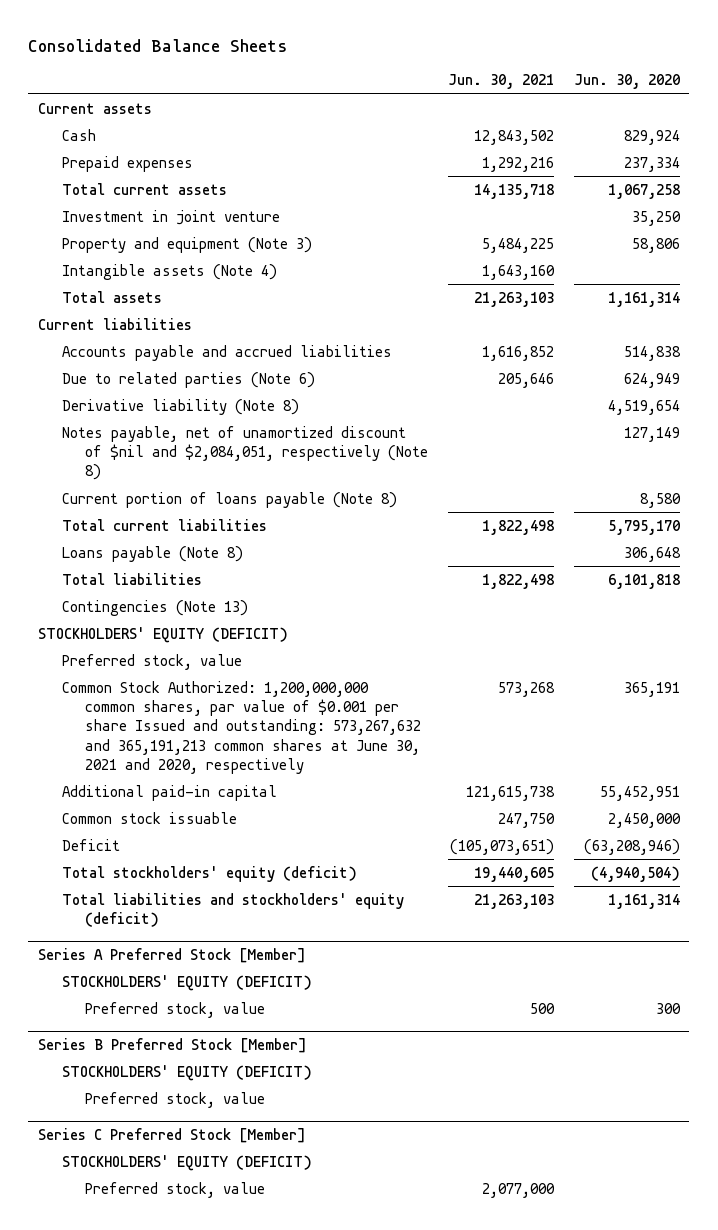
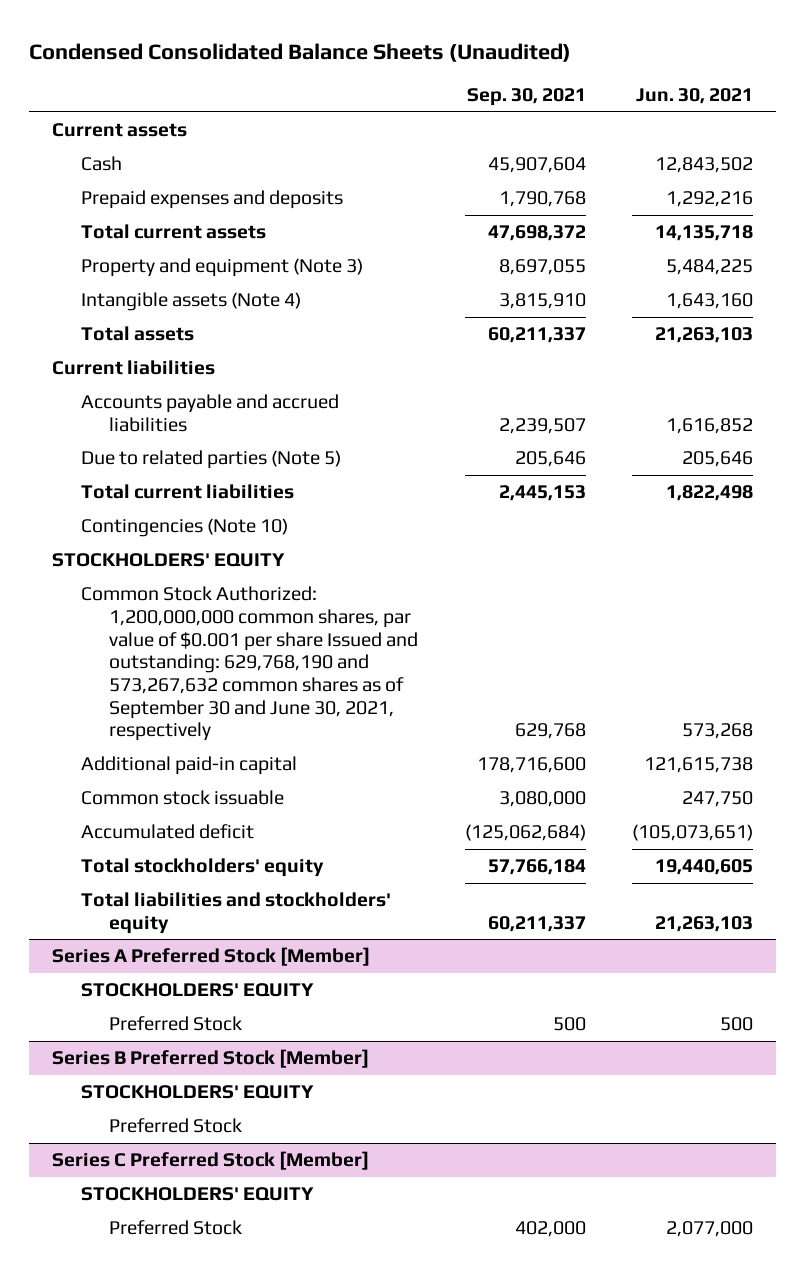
[28,38,288,52] Consolidated Balance Sheets -> [28,42,571,62] Condensed Consolidated Balance Sheets (Unaudited)
[573,74,680,90] Jun. 30, 2020 -> none
none -> [466,88,586,107] Sep. 30, 2021
[61,155,193,172] Prepaid expenses -> [80,190,343,210] Prepaid expenses and deposits
[61,209,280,225] Investment in joint venture -> none
[61,398,299,415] Derivative liability (Note 8) -> none
[61,425,429,481] Notes payable, net of unamortized discount of $nil and $2,084,051, respectively (Note 8) -> none
[61,491,397,508] Current portion of loans payable (Note 8) -> none
[61,371,315,388] Due to related parties (Note 6) -> [80,450,341,470] Due to related parties (Note 5)
[61,545,243,562] Loans payable (Note 8) -> none
[61,572,202,585] Total liabilities -> none
[61,653,242,670] Preferred stock, value -> none
[61,599,248,616] Contingencies (Note 13) -> [80,518,288,538] Contingencies (Note 10)
[38,626,289,643] STOCKHOLDERS' EQUITY (DEFICIT) -> [52,553,286,568] STOCKHOLDERS' EQUITY
[61,680,422,775] Common Stock Authorized: 1,200,000,000 common shares, par value of $0.001 per share Issued and outstanding: 573,267,632 and 365,191,213 common shares at June 30, 2021 and 2020, respectively -> [80,586,419,742] Common Stock Authorized: 1,200,000,000 common shares, par value of $0.001 per share Issued and outstanding: 629,768,190 and 573,267,632 common shares as of September 30 and June 30, 2021, respectively
[61,838,120,851] Deficit -> [80,824,254,840] Accumulated deficit
[61,865,357,882] Total stockholders' equity (deficit) -> [80,858,324,878] Total stockholders' equity
[61,892,404,927] Total liabilities and stockholders' equity (deficit) -> [80,892,391,934] Total liabilities and stockholders' equity
[61,974,312,991] STOCKHOLDERS' EQUITY (DEFICIT) -> [80,983,314,998] STOCKHOLDERS' EQUITY
[85,1001,266,1018] Preferred stock, value -> [109,1016,243,1032] Preferred Stock
[61,1064,312,1081] STOCKHOLDERS' EQUITY (DEFICIT) -> [80,1085,314,1100] STOCKHOLDERS' EQUITY
[85,1091,266,1108] Preferred stock, value -> [109,1118,243,1134] Preferred Stock
[61,1154,312,1171] STOCKHOLDERS' EQUITY (DEFICIT) -> [80,1187,314,1202] STOCKHOLDERS' EQUITY
[85,1181,266,1198] Preferred stock, value -> [109,1220,243,1236] Preferred Stock

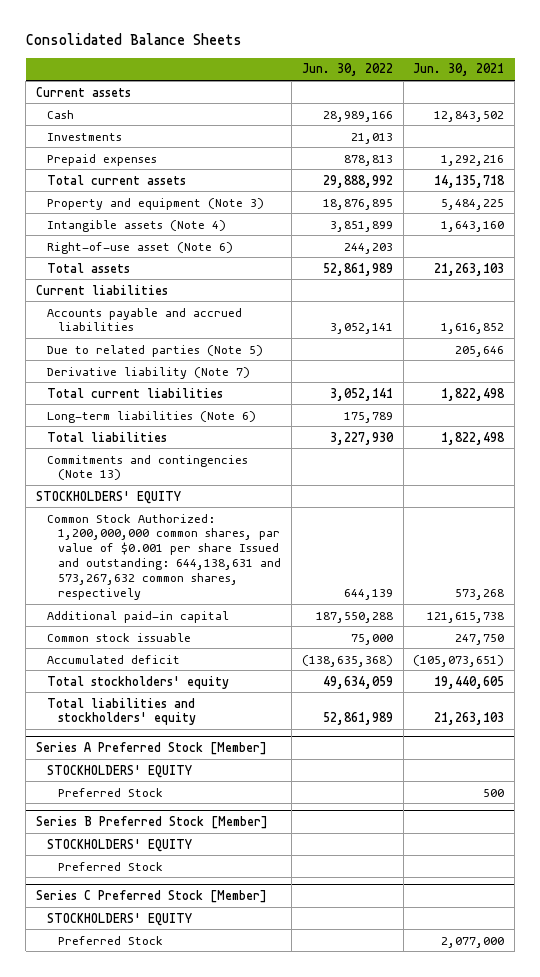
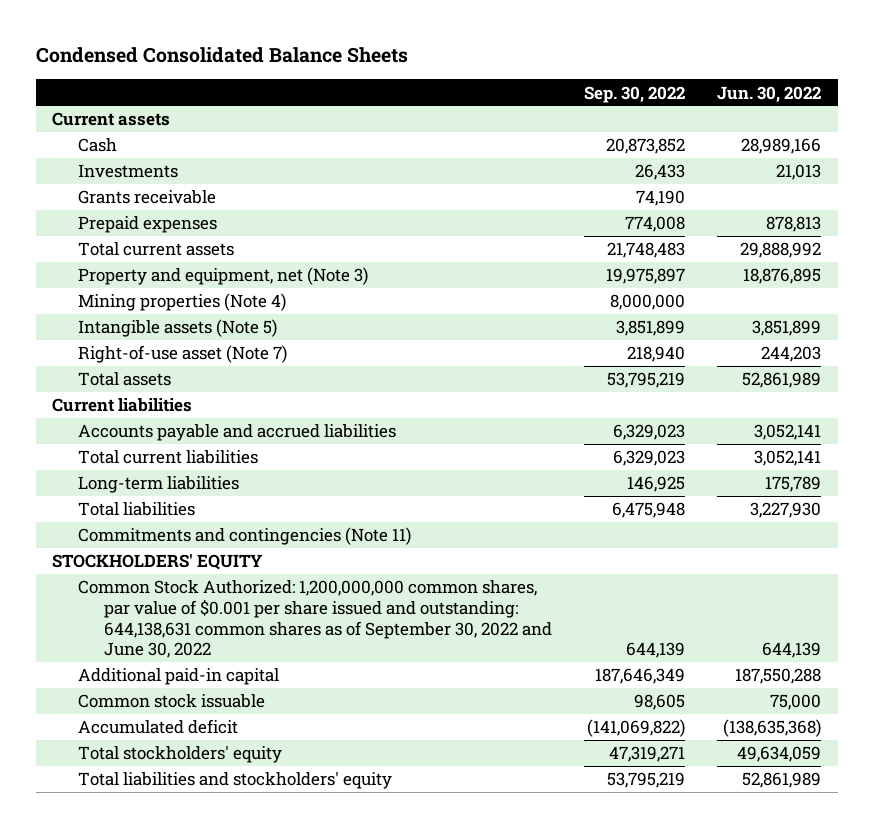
[25,33,242,46] Consolidated Balance Sheets -> [35,47,408,64] Condensed Consolidated Balance Sheets
[413,63,505,77] Jun. 30, 2021 -> none
none -> [584,85,686,103] Sep. 30, 2022
none -> [77,190,216,205] Grants receivable
[47,197,265,210] Property and equipment (Note 3) -> [77,267,368,286] Property and equipment, net (Note 3)
none -> [77,293,286,312] Mining properties (Note 4)
[47,219,227,232] Intangible assets (Note 4) -> [77,319,277,338] Intangible assets (Note 5)
[47,241,234,254] Right-of-use asset (Note 6) -> [77,345,287,364] Right-of-use asset (Note 7)
[47,344,264,357] Due to related parties (Note 5) -> none
[47,366,251,379] Derivative liability (Note 7) -> none
[47,410,257,423] Long-term liabilities (Note 6) -> [77,476,239,494] Long-term liabilities
[47,454,249,481] Commitments and contingencies (Note 13) -> [77,527,411,546] Commitments and contingencies (Note 11)
[47,513,282,600] Common Stock Authorized: 1,200,000,000 common shares, par value of $0.001 per share Issued and outstanding: 644,138,631 and 573,267,632 common shares, respectively -> [77,580,552,659] Common Stock Authorized: 1,200,000,000 common shares, par value of $0.001 per share issued and outstanding: 644,138,631 common shares as of September 30, 2022 and June 30, 2022
[35,741,267,755] Series A Preferred Stock [Member] -> none
[47,764,193,778] STOCKHOLDERS' EQUITY -> none
[58,787,164,797] Preferred Stock -> none
[35,815,268,829] Series B Preferred Stock [Member] -> none
[47,838,193,852] STOCKHOLDERS' EQUITY -> none
[58,861,164,871] Preferred Stock -> none
[35,889,267,903] Series C Preferred Stock [Member] -> none
[47,912,193,926] STOCKHOLDERS' EQUITY -> none
[58,935,164,945] Preferred Stock -> none

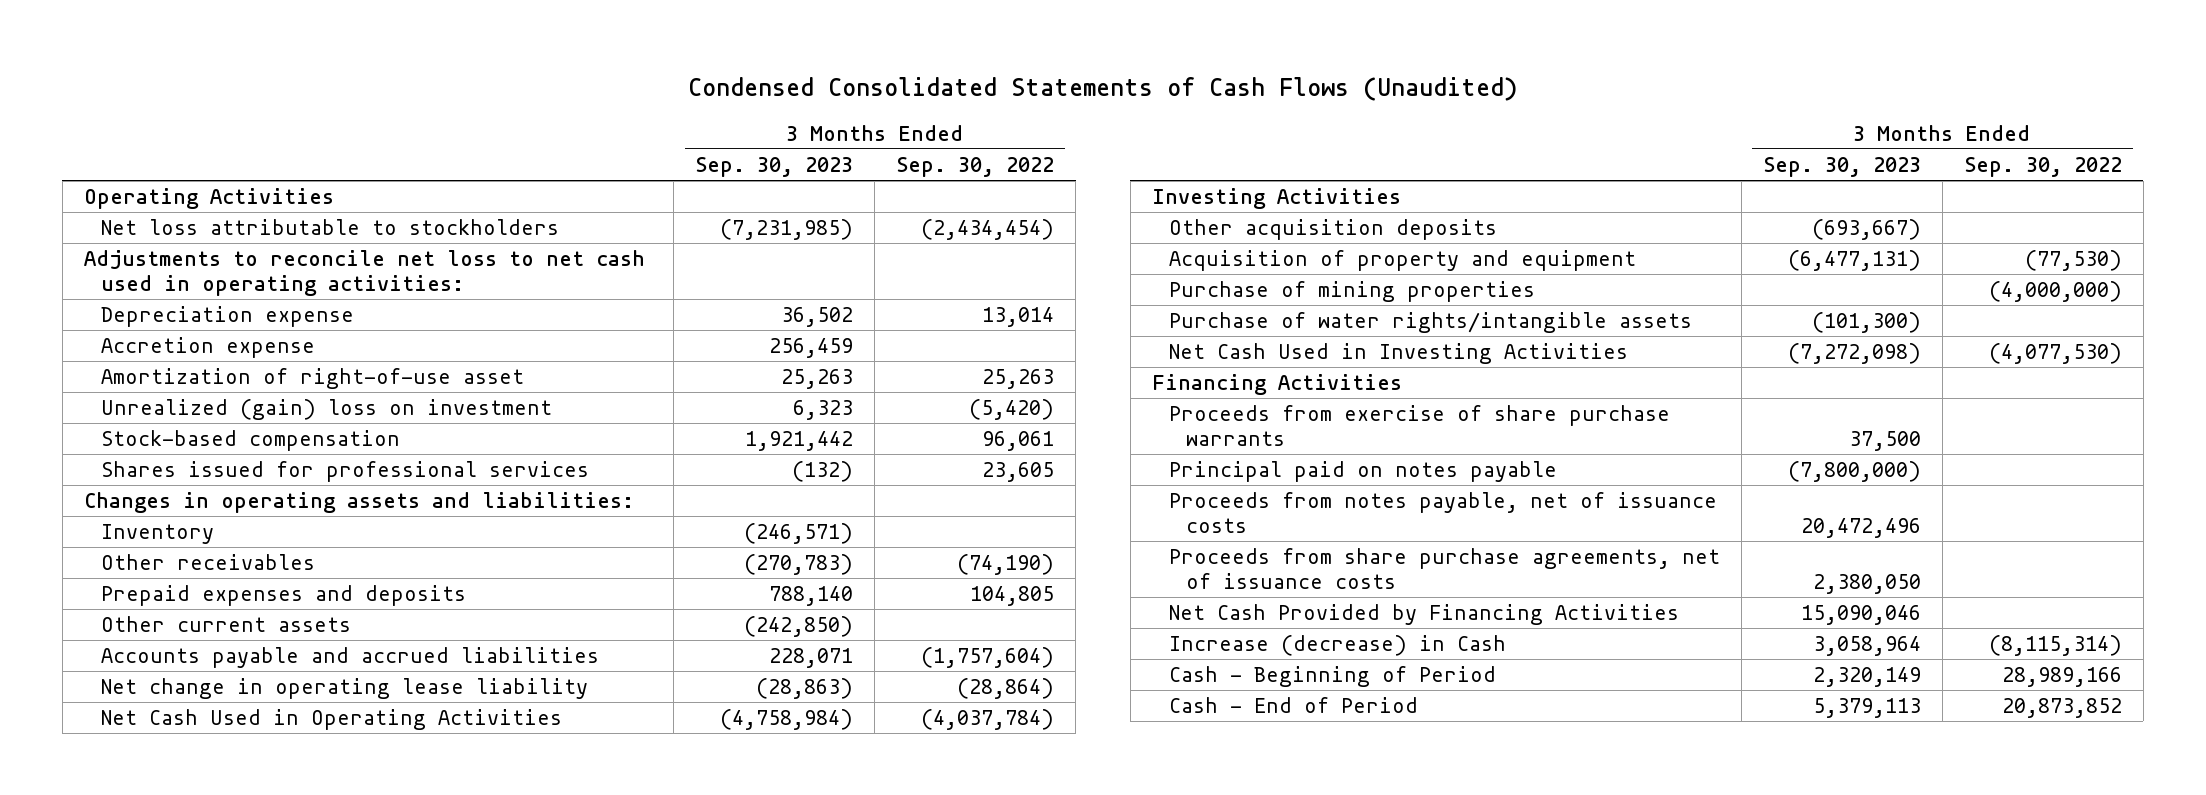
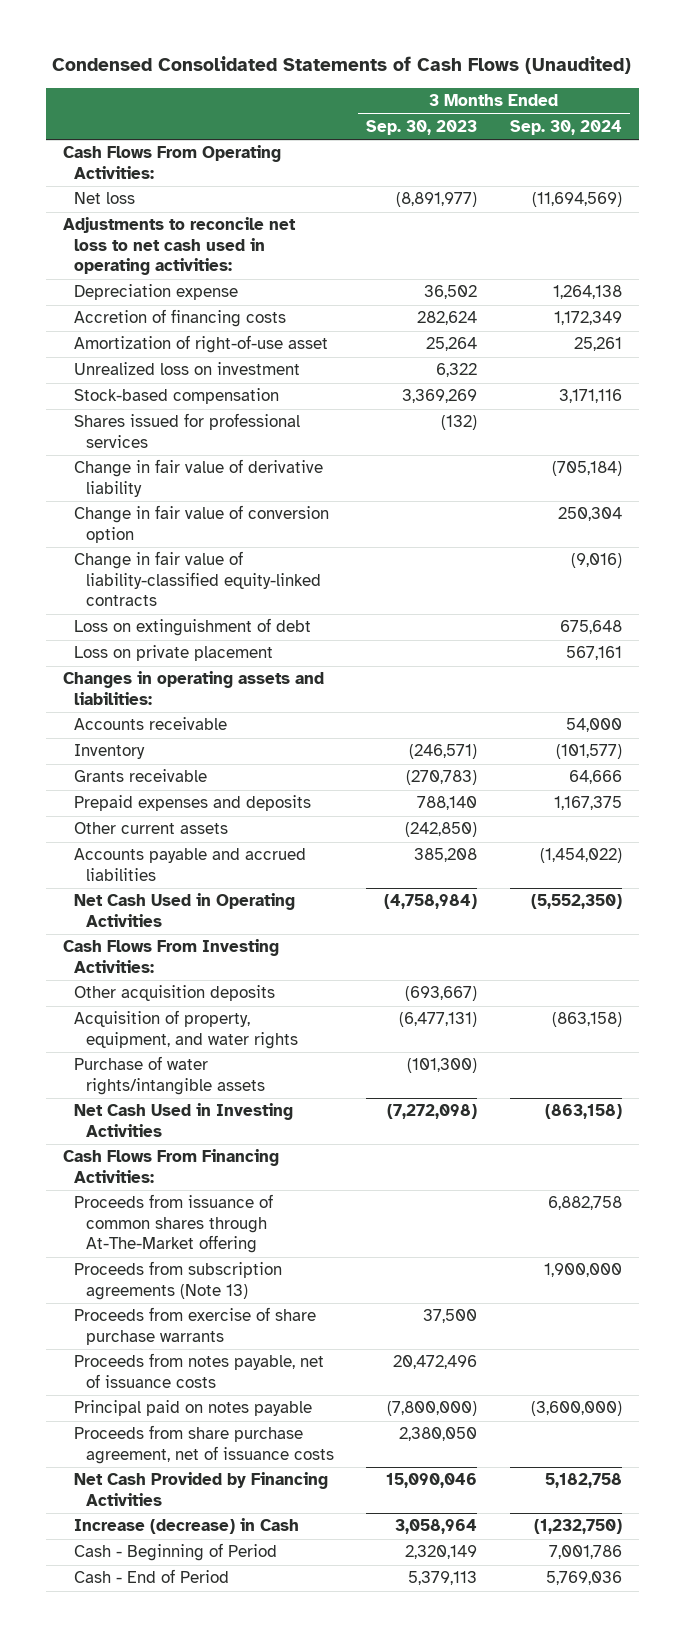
[896,157,1055,178] Sep. 30, 2022 -> none
none -> [510,119,623,135] Sep. 30, 2024
[83,188,334,210] Operating Activities -> [62,145,281,179] Cash Flows From Operating Activities:
[101,219,560,236] Net loss attributable to stockholders -> [74,192,136,205] Net loss
[720,219,854,241] (7,231,985) -> [396,192,478,208] (8,891,977)
[101,337,316,359] Accretion expense -> [74,309,287,328] Accretion of financing costs
[769,338,854,359] 256,459 -> [417,311,478,326] 282,624
[781,369,854,390] 25,263 -> [426,337,478,352] 25,264
[101,399,553,421] Unrealized (gain) loss on investment -> [74,362,301,376] Unrealized loss on investment
[793,400,854,421] 6,323 -> [436,363,478,378] 6,322
[745,431,854,452] 1,921,442 -> [402,389,478,404] 3,369,269
none -> [74,459,324,497] Change in fair value of derivative liability
none -> [74,505,330,543] Change in fair value of conversion option
none -> [74,551,321,607] Change in fair value of liability-classified equity-linked contracts
none -> [74,618,312,637] Loss on extinguishment of debt
none -> [74,645,274,662] Loss on private placement
none -> [74,717,228,731] Accounts receivable
[101,554,316,571] Other receivables -> [74,769,208,783] Grants receivable
[101,678,589,700] Net change in operating lease liability -> none
[769,648,854,669] 228,071 -> [414,848,478,863] 385,208
[1151,188,1401,210] Investing Activities -> [62,939,279,973] Cash Flows From Investing Activities:
[1168,281,1535,303] Purchase of mining properties -> none
[1168,250,1636,272] Acquisition of property and equipment -> [74,1010,298,1049] Acquisition of property, equipment, and water rights
[1151,374,1402,396] Financing Activities -> [62,1149,279,1183] Cash Flows From Financing Activities:
none -> [74,1194,274,1254] Proceeds from issuance of common shares through At-The-Market offering
none -> [74,1261,283,1300] Proceeds from subscription agreements (Note 13)
[1168,461,1557,483] Principal paid on notes payable -> [74,1400,313,1417] Principal paid on notes payable
[1168,548,1720,590] Proceeds from share purchase agreements, net of issuance costs -> [74,1425,334,1464] Proceeds from share purchase agreement, net of issuance costs

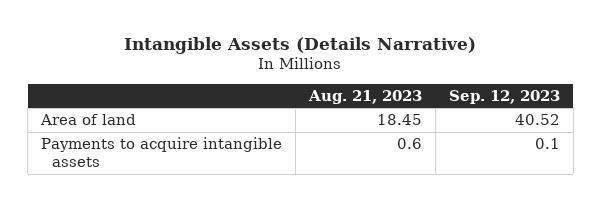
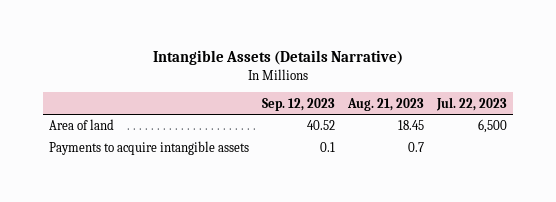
none -> [435,96,507,111] Jul. 22, 2023
[396,138,422,150] 0.6 -> [407,142,424,153] 0.7

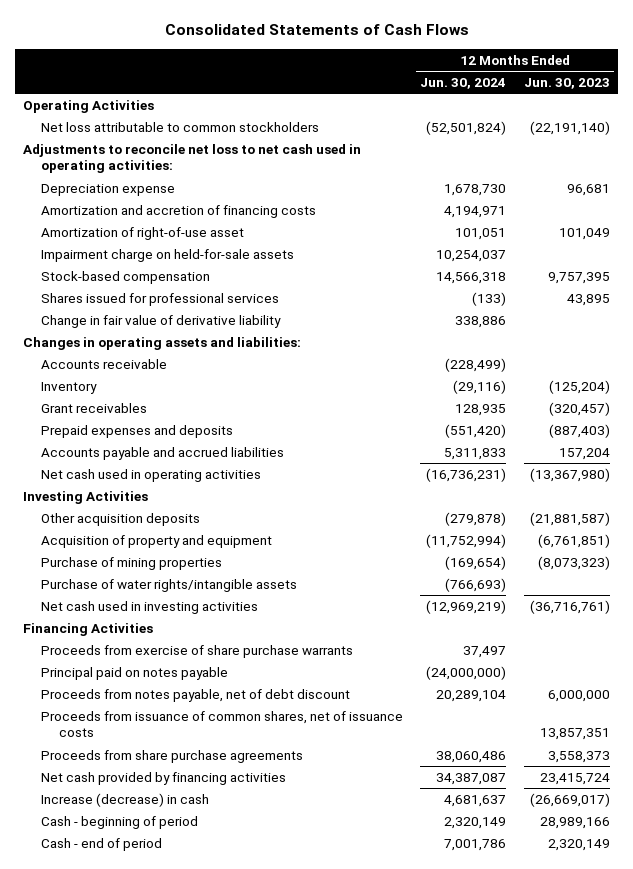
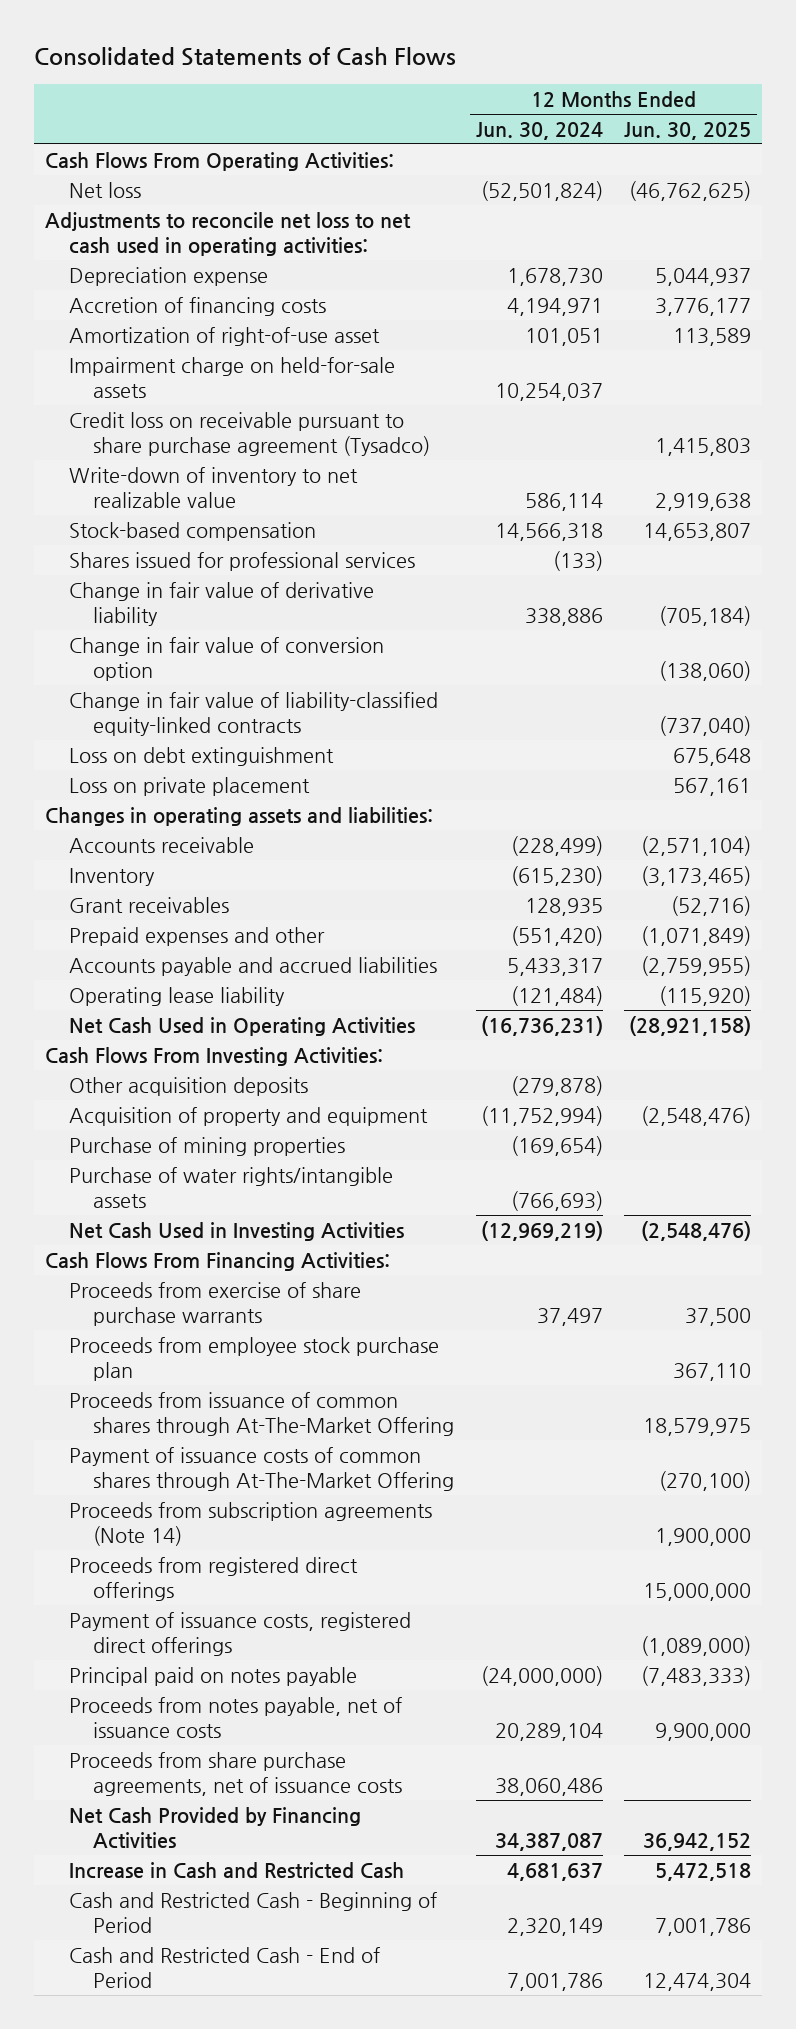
[523,78,610,90] Jun. 30, 2023 -> none
none -> [624,121,752,140] Jun. 30, 2025
[23,99,155,113] Operating Activities -> [44,151,394,171] Cash Flows From Operating Activities:
[41,121,320,132] Net loss attributable to common stockholders -> [68,181,141,198] Net loss
[41,204,317,218] Amortization and accretion of financing costs -> [68,296,326,316] Accretion of financing costs
none -> [68,411,430,456] Credit loss on receivable pursuant to share purchase agreement (Tysadco)
none -> [68,466,358,508] Write-down of inventory to net realizable value
none -> [68,636,384,681] Change in fair value of conversion option
none -> [68,691,438,736] Change in fair value of liability-classified equity-linked contracts
none -> [68,746,334,766] Loss on debt extinguishment
none -> [68,776,310,796] Loss on private placement
[453,379,507,394] (29,116) -> [510,865,603,886] (615,230)
[41,424,234,438] Prepaid expenses and deposits -> [68,926,325,946] Prepaid expenses and other
[444,447,507,460] 5,311,833 -> [506,957,603,976] 5,433,317
none -> [68,986,285,1006] Operating lease liability
[41,468,262,482] Net cash used in operating activities -> [68,1016,415,1036] Net Cash Used in Operating Activities
[23,490,149,504] Investing Activities -> [44,1046,383,1066] Cash Flows From Investing Activities:
[41,600,259,614] Net cash used in investing activities -> [68,1221,404,1241] Net Cash Used in Investing Activities
[23,622,154,636] Financing Activities -> [44,1251,390,1271] Cash Flows From Financing Activities:
none -> [68,1336,439,1381] Proceeds from employee stock purchase plan
none -> [68,1391,454,1436] Proceeds from issuance of common shares through At-The-Market Offering
none -> [68,1446,454,1491] Payment of issuance costs of common shares through At-The-Market Offering
none -> [68,1501,432,1546] Proceeds from subscription agreements (Note 14)
none -> [68,1556,358,1601] Proceeds from registered direct offerings
none -> [68,1611,411,1656] Payment of issuance costs, registered direct offerings
[41,710,404,738] Proceeds from issuance of common shares, net of issuance costs -> none
[41,688,351,702] Proceeds from notes payable, net of debt discount -> [68,1696,402,1738] Proceeds from notes payable, net of issuance costs
[41,749,304,763] Proceeds from share purchase agreements -> [68,1751,402,1796] Proceeds from share purchase agreements, net of issuance costs
[41,771,287,785] Net cash provided by financing activities -> [68,1806,361,1849] Net Cash Provided by Financing Activities
[41,792,210,807] Increase (decrease) in cash -> [68,1861,404,1879] Increase in Cash and Restricted Cash
[41,815,199,829] Cash - beginning of period -> [68,1891,437,1933] Cash and Restricted Cash - Beginning of Period
[41,837,163,851] Cash - end of period -> [68,1946,380,1988] Cash and Restricted Cash - End of Period

